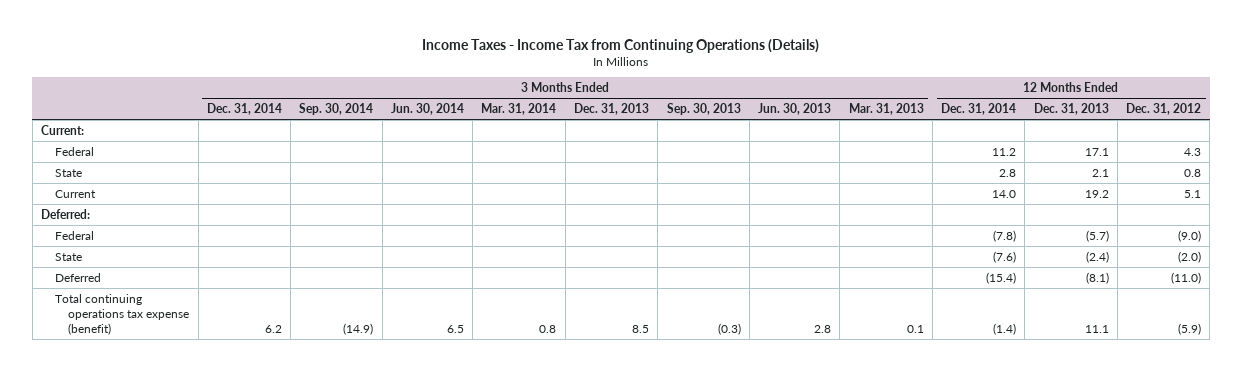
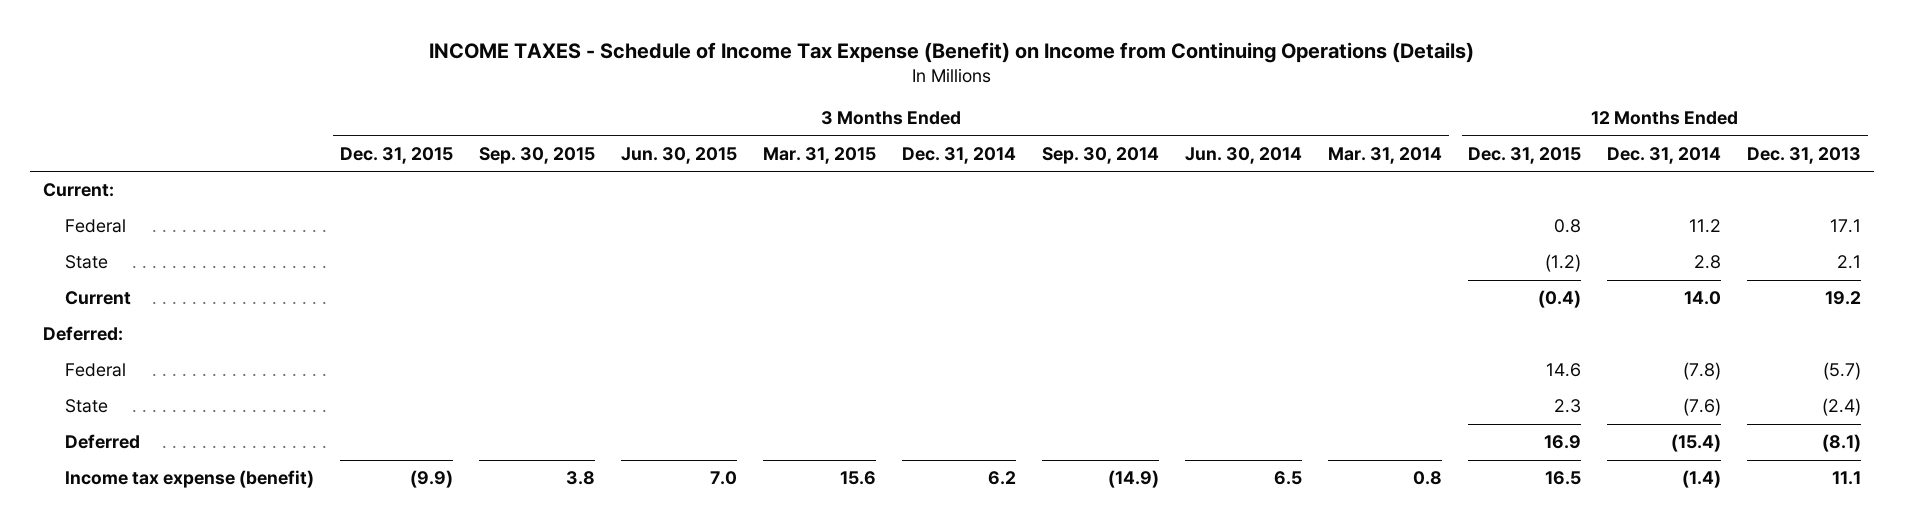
[422,38,820,53] Income Taxes - Income Tax from Continuing Operations (Details) -> [429,42,1475,64] INCOME TAXES - Schedule of Income Tax Expense (Benefit) on Income from Continuing Operations (Details)
[574,102,650,115] Dec. 31, 2013 -> none
[666,102,741,115] Sep. 30, 2013 -> none
[758,102,832,115] Jun. 30, 2013 -> none
[848,102,924,115] Mar. 31, 2013 -> none
[1126,102,1202,115] Dec. 31, 2012 -> none
none -> [340,146,454,164] Dec. 31, 2015
none -> [479,146,596,164] Sep. 30, 2015
none -> [621,146,738,164] Jun. 30, 2015
none -> [763,146,877,164] Mar. 31, 2015
none -> [1468,146,1582,164] Dec. 31, 2015
[54,293,190,335] Total continuing operations tax expense (benefit) -> [64,470,314,489] Income tax expense (benefit)

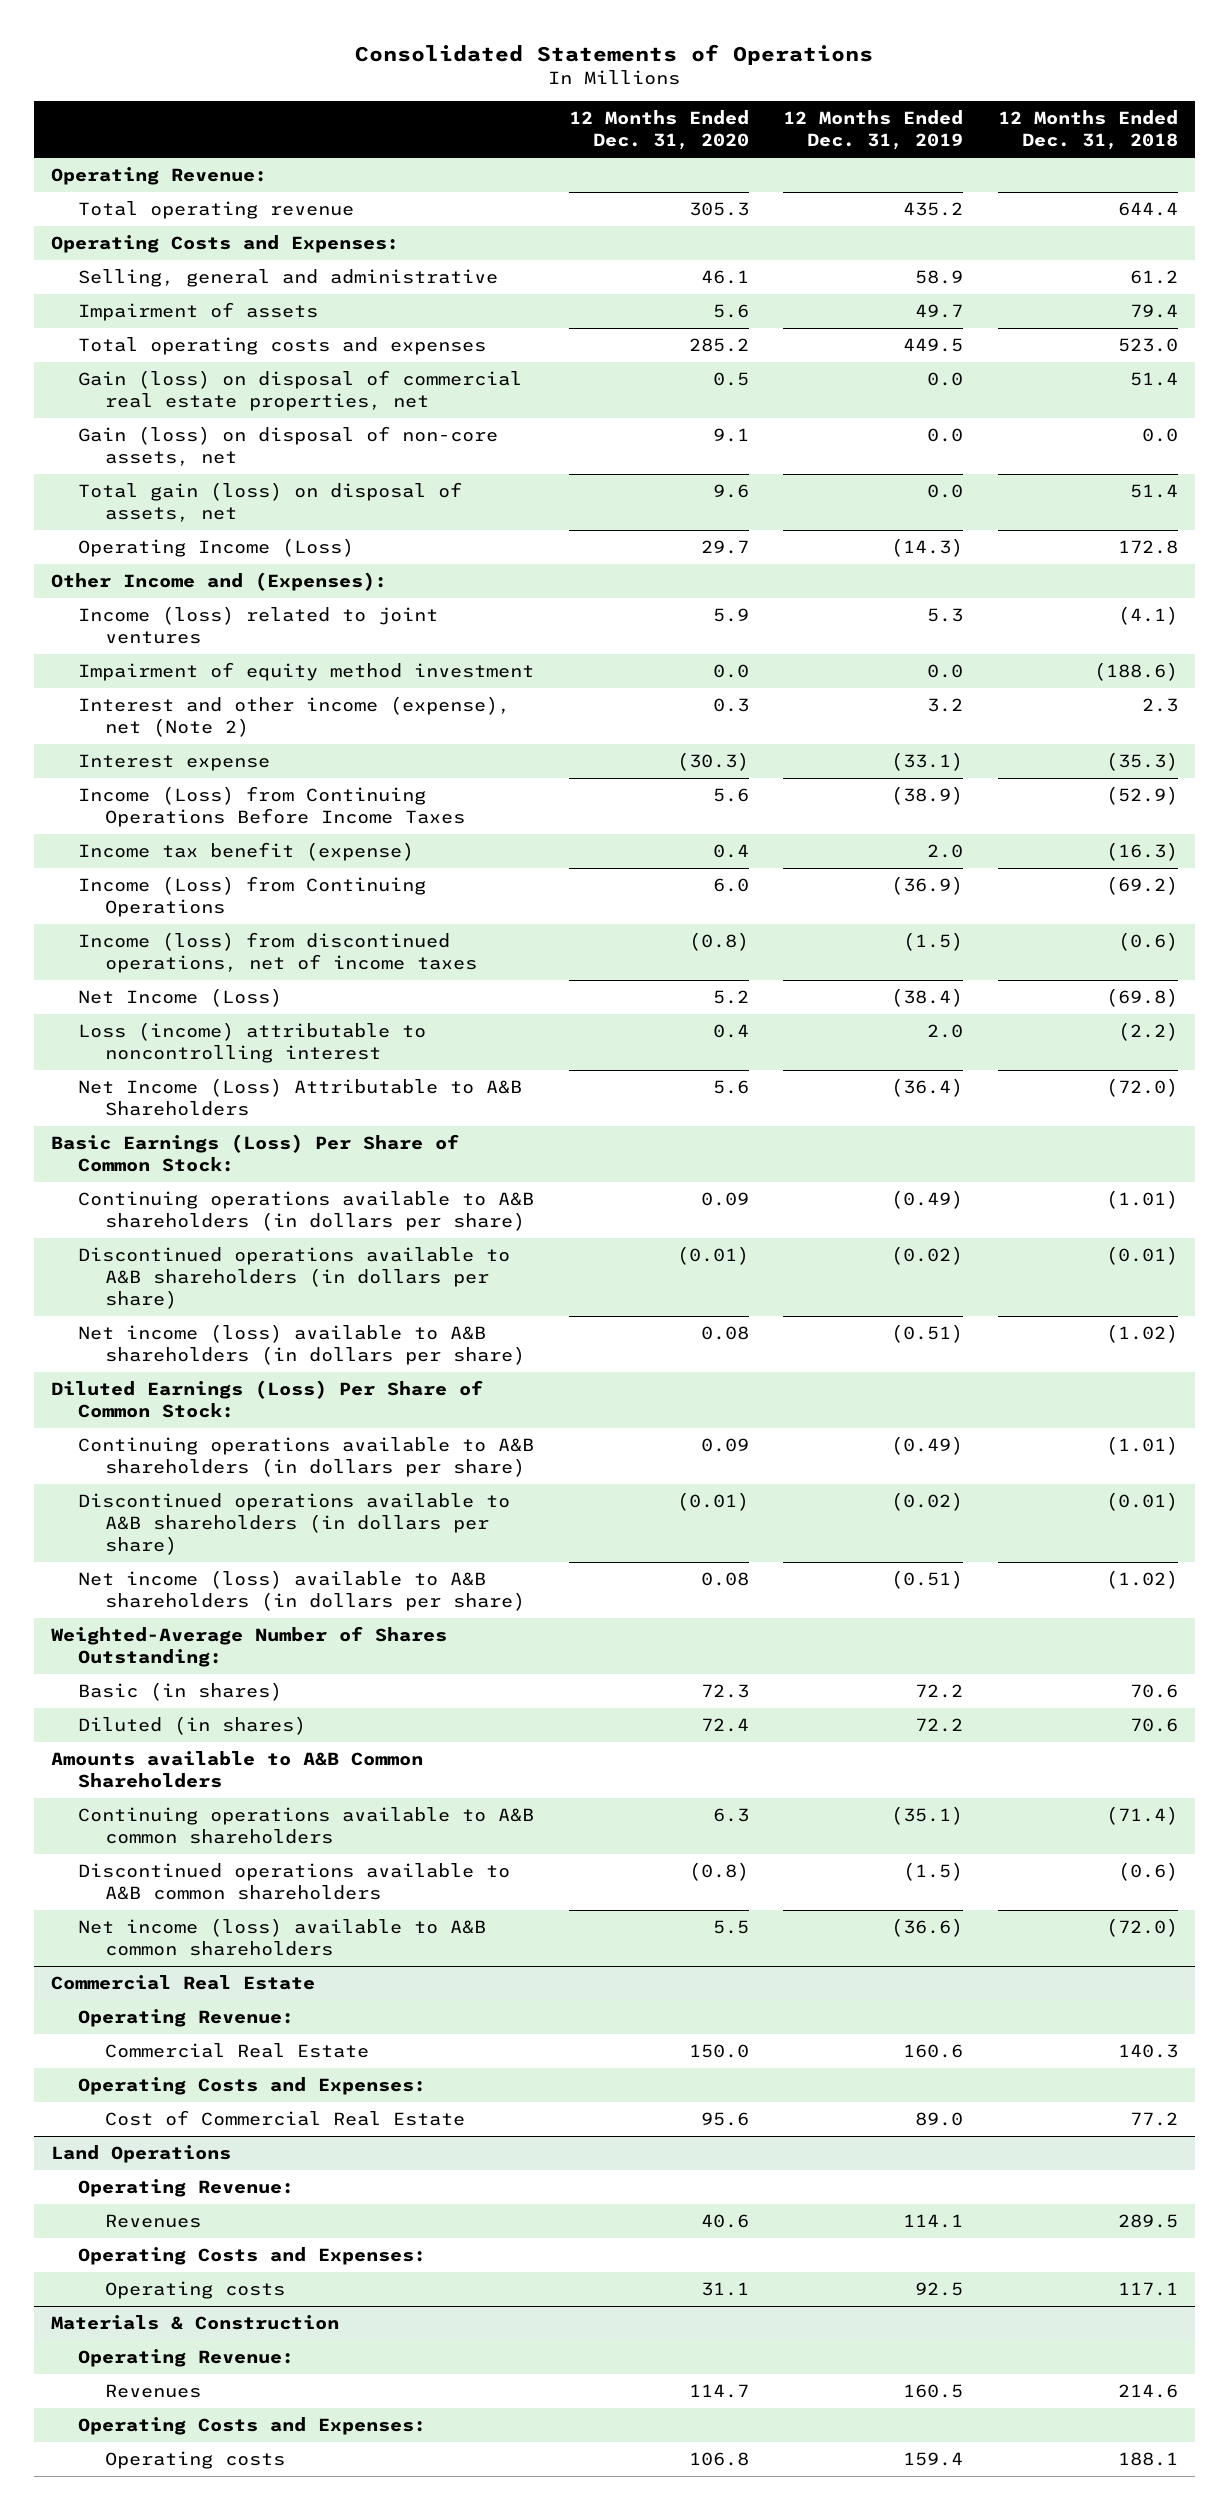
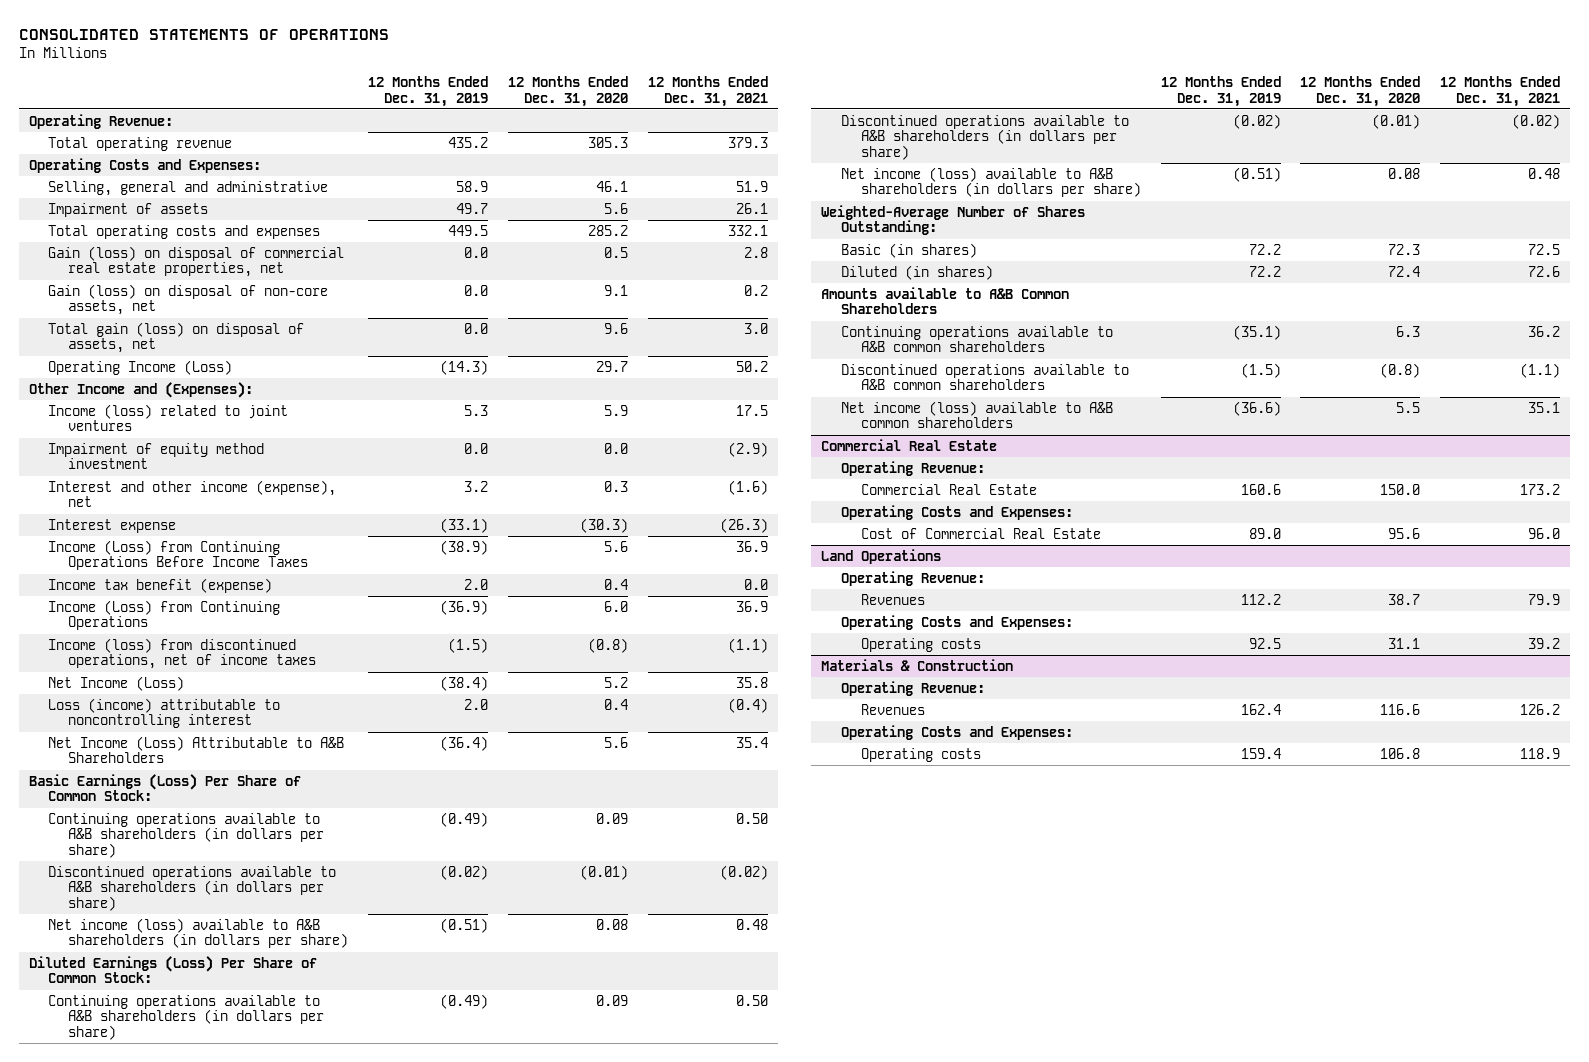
[355,43,874,65] Consolidated Statements of Operations -> [18,28,389,40] CONSOLIDATED STATEMENTS OF OPERATIONS
[997,110,1178,151] 12 Months Ended Dec. 31, 2018 -> none
none -> [647,75,768,107] 12 Months Ended Dec. 31, 2021
[77,695,510,738] Interest and other income (expense), net (Note 2) -> [48,479,337,508] Interest and other income (expense), net
[700,2213,749,2228] 40.6 -> [1388,593,1421,605] 38.7
[903,2213,964,2228] 114.1 -> [1240,593,1281,605] 112.2
[688,2383,749,2398] 114.7 -> [1380,703,1421,715] 116.6
[903,2383,964,2398] 160.5 -> [1240,703,1281,715] 162.4

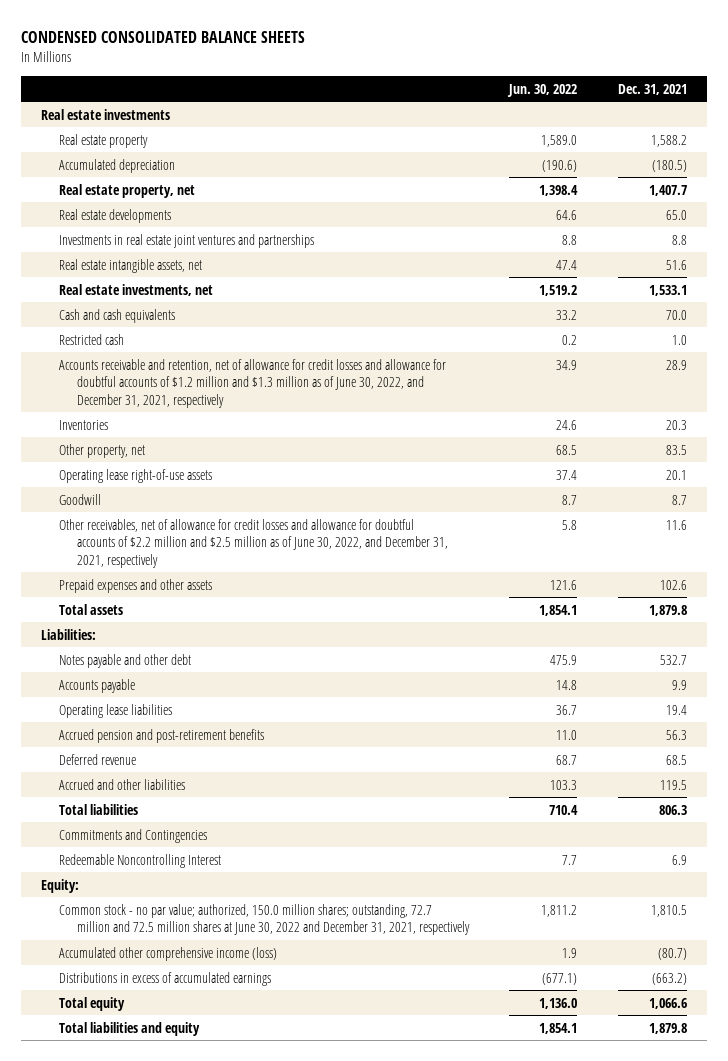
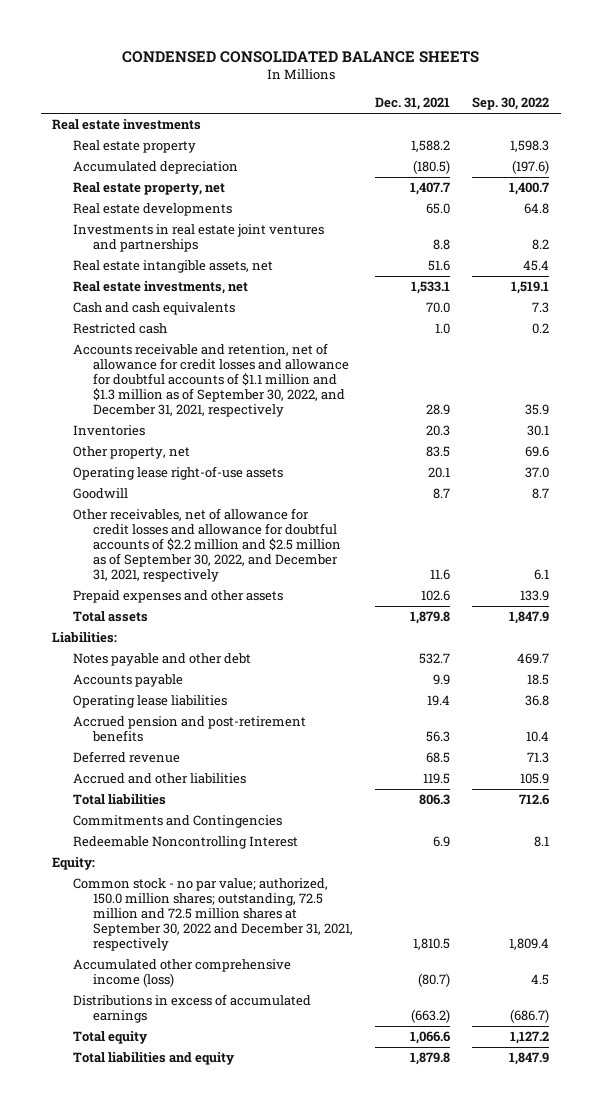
[507,83,578,97] Jun. 30, 2022 -> none
none -> [472,97,550,111] Sep. 30, 2022
[58,358,446,408] Accounts receivable and retention, net of allowance for credit losses and allowance for doubtful accounts of $1.2 million and $1.3 million as of June 30, 2022, and December 31, 2021, respectively -> [72,343,349,418] Accounts receivable and retention, net of allowance for credit losses and allowance for doubtful accounts of $1.1 million and $1.3 million as of September 30, 2022, and December 31, 2021, respectively
[58,518,448,568] Other receivables, net of allowance for credit losses and allowance for doubtful accounts of $2.2 million and $2.5 million as of June 30, 2022, and December 31, 2021, respectively -> [72,508,341,583] Other receivables, net of allowance for credit losses and allowance for doubtful accounts of $2.2 million and $2.5 million as of September 30, 2022, and December 31, 2021, respectively
[58,903,470,936] Common stock - no par value; authorized, 150.0 million shares; outstanding, 72.7 million and 72.5 million shares at June 30, 2022 and December 31, 2021, respectively -> [72,878,353,952] Common stock - no par value; authorized, 150.0 million shares; outstanding, 72.5 million and 72.5 million shares at September 30, 2022 and December 31, 2021, respectively

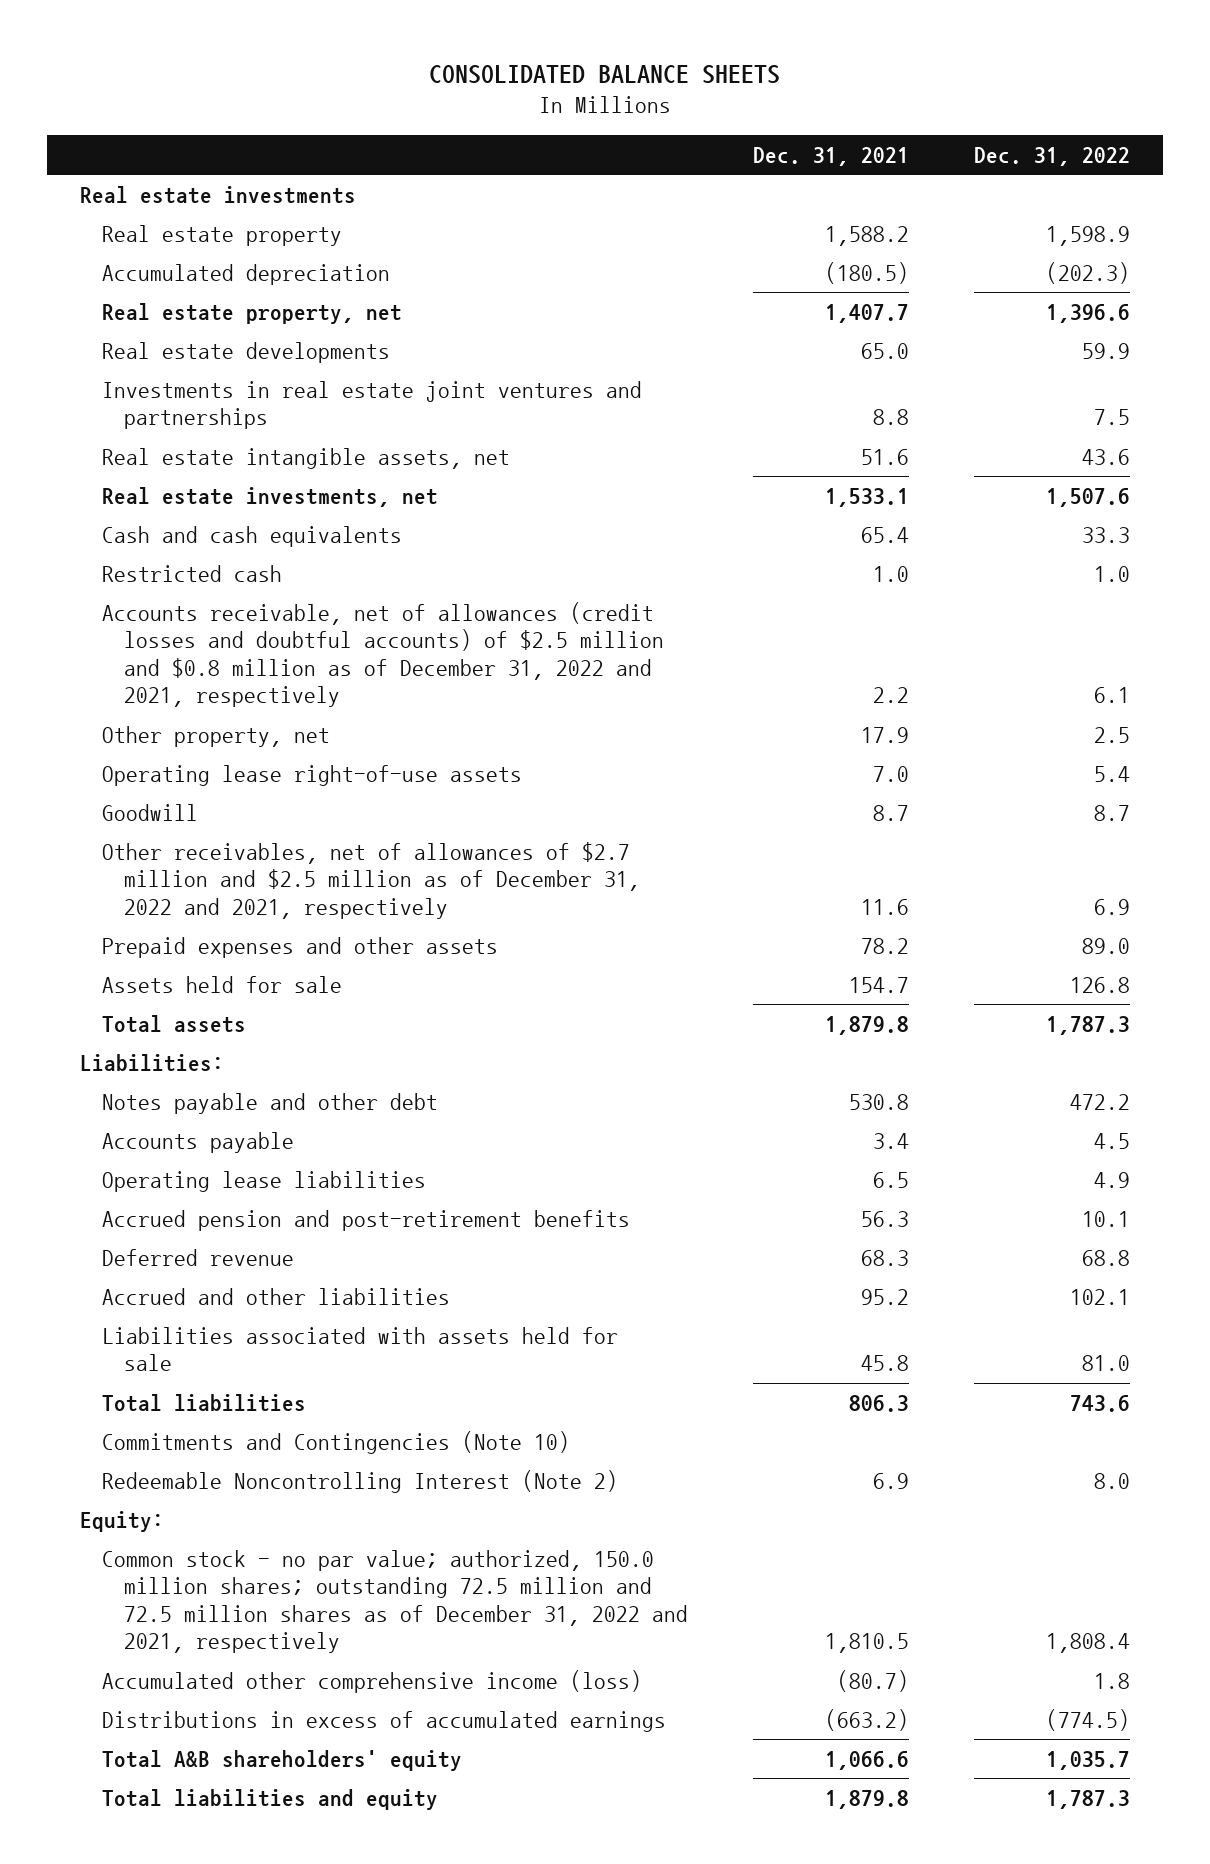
[121,50,479,63] CONDENSED CONSOLIDATED BALANCE SHEETS -> [429,65,781,85] CONSOLIDATED BALANCE SHEETS
[472,97,550,111] Sep. 30, 2022 -> none
none -> [974,146,1131,166] Dec. 31, 2022
[426,302,451,314] 70.0 -> [861,526,910,543] 65.4
[72,425,145,437] Inventories -> none
[72,343,349,418] Accounts receivable and retention, net of allowance for credit losses and allowance for doubtful accounts of $1.1 million and $1.3 million as of September 30, 2022, and December 31, 2021, respectively -> [101,601,664,708] Accounts receivable, net of allowances (credit losses and doubtful accounts) of $2.5 million and $0.8 million as of December 31, 2022 and 2021, respectively
[426,404,451,416] 28.9 -> [873,687,910,704] 2.2
[426,446,451,458] 83.5 -> [861,726,910,743] 17.9
[428,467,451,479] 20.1 -> [873,765,910,782] 7.0
[72,508,341,583] Other receivables, net of allowance for credit losses and allowance for doubtful accounts of $2.2 million and $2.5 million as of September 30, 2022, and December 31, 2021, respectively -> [101,841,640,919] Other receivables, net of allowances of $2.7 million and $2.5 million as of December 31, 2022 and 2021, respectively
[421,590,451,602] 102.6 -> [861,937,910,954] 78.2
none -> [101,975,342,993] Assets held for sale
[419,653,451,665] 532.7 -> [849,1093,910,1110] 530.8
[433,674,451,686] 9.9 -> [873,1132,910,1149] 3.4
[427,695,451,707] 19.4 -> [873,1171,910,1188] 6.5
[426,752,451,764] 68.5 -> [861,1249,910,1266] 68.3
[423,773,451,785] 119.5 -> [861,1288,910,1305] 95.2
none -> [101,1326,618,1372] Liabilities associated with assets held for sale
[72,815,282,829] Commitments and Contingencies -> [101,1430,570,1454] Commitments and Contingencies (Note 10)
[72,836,298,850] Redeemable Noncontrolling Interest -> [101,1469,618,1493] Redeemable Noncontrolling Interest (Note 2)
[72,878,353,952] Common stock - no par value; authorized, 150.0 million shares; outstanding, 72.5 million and 72.5 million shares at September 30, 2022 and December 31, 2021, respectively -> [101,1549,688,1654] Common stock - no par value; authorized, 150.0 million shares; outstanding 72.5 million and 72.5 million shares as of December 31, 2022 and 2021, respectively
[72,1031,148,1045] Total equity -> [101,1749,462,1771] Total A&B shareholders' equity

